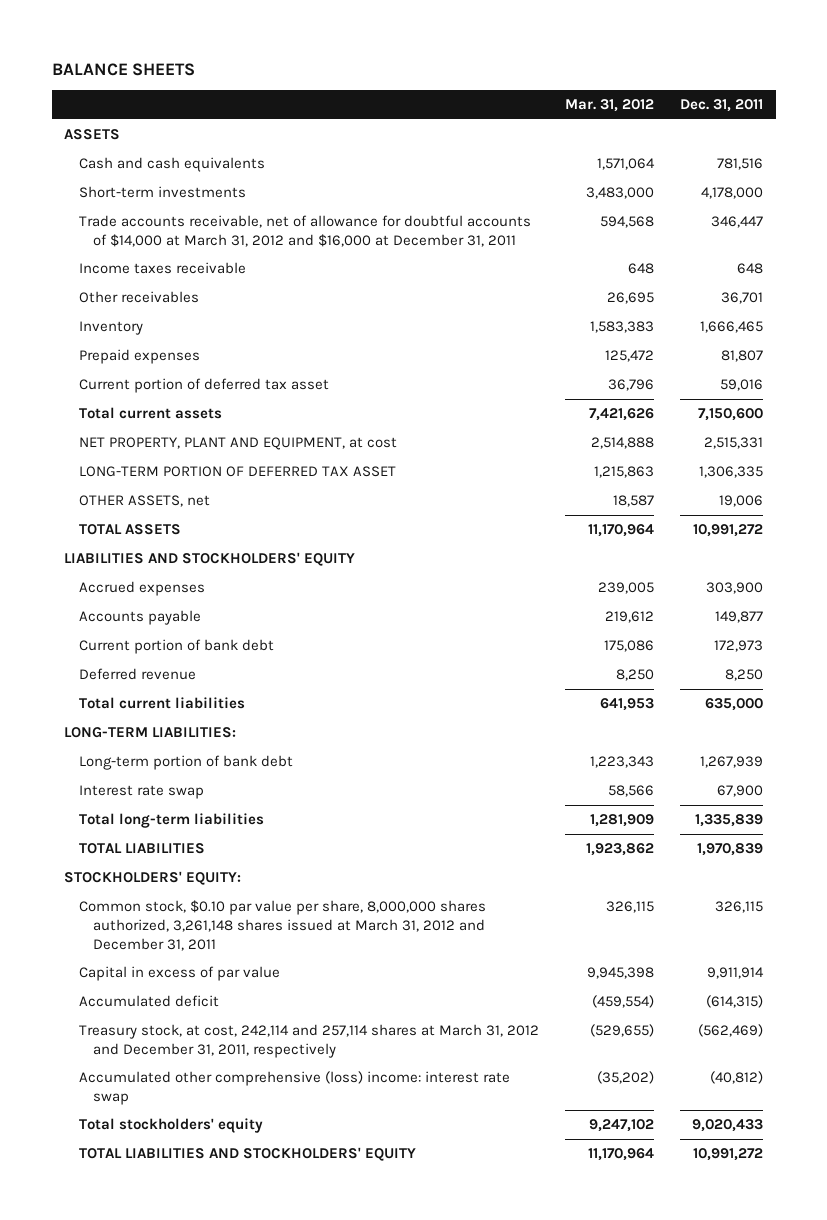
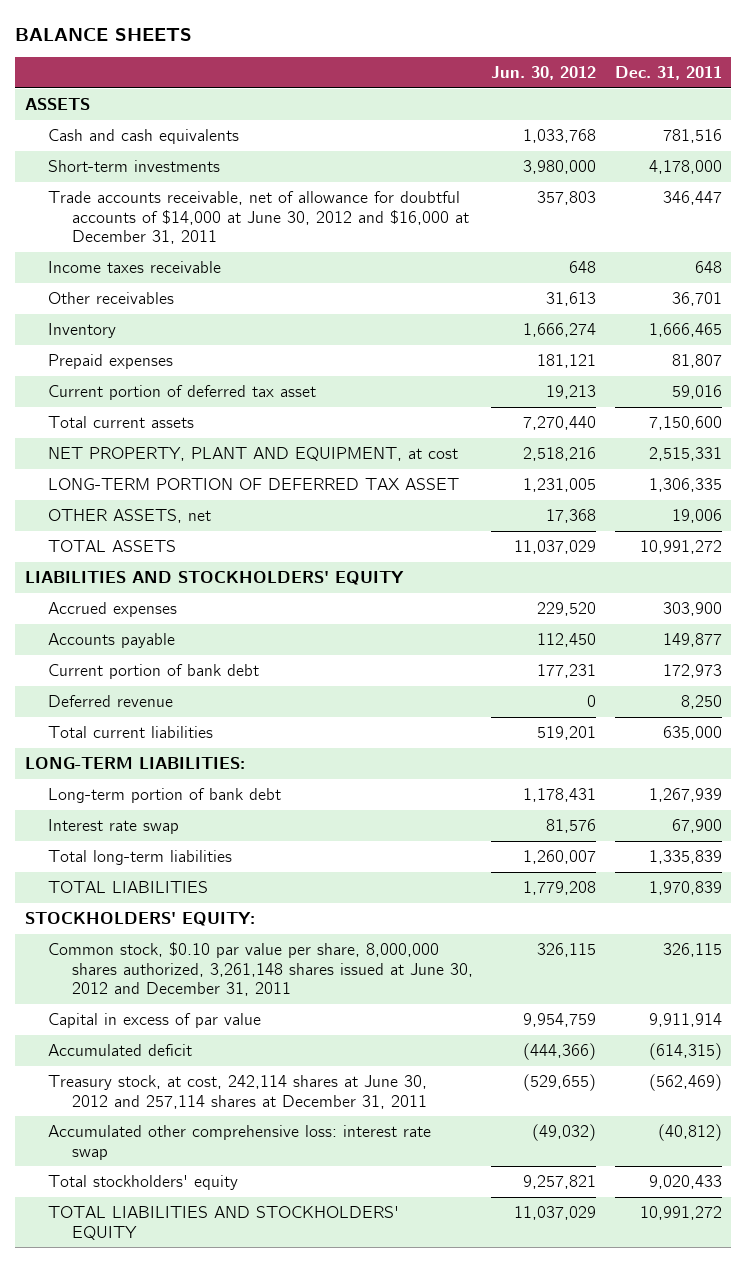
[564,99,654,113] Mar. 31, 2012 -> none
none -> [491,66,597,81] Jun. 30, 2012
[78,215,531,247] Trade accounts receivable, net of allowance for doubtful accounts of $14,000 at March 31, 2012 and $16,000 at December 31, 2011 -> [48,190,469,245] Trade accounts receivable, net of allowance for doubtful accounts of $14,000 at June 30, 2012 and $16,000 at December 31, 2011
[78,900,486,951] Common stock, $0.10 par value per share, 8,000,000 shares authorized, 3,261,148 shares issued at March 31, 2012 and December 31, 2011 -> [48,941,473,997] Common stock, $0.10 par value per share, 8,000,000 shares authorized, 3,261,148 shares issued at June 30, 2012 and December 31, 2011
[78,1024,539,1058] Treasury stock, at cost, 242,114 and 257,114 shares at March 31, 2012 and December 31, 2011, respectively -> [48,1074,428,1109] Treasury stock, at cost, 242,114 shares at June 30, 2012 and 257,114 shares at December 31, 2011
[78,1071,510,1105] Accumulated other comprehensive (loss) income: interest rate swap -> [48,1124,432,1160] Accumulated other comprehensive loss: interest rate swap

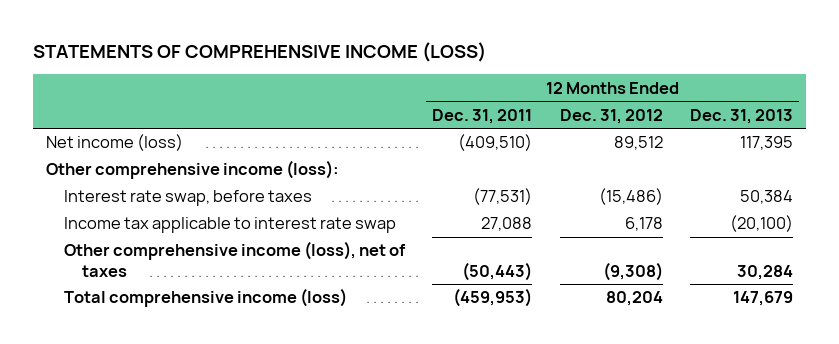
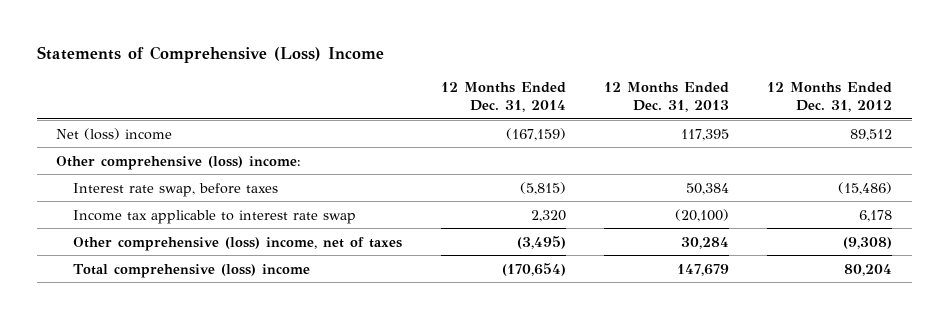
[32,42,486,63] STATEMENTS OF COMPREHENSIVE INCOME (LOSS) -> [36,46,384,64] Statements of Comprehensive (Loss) Income
[432,108,533,124] Dec. 31, 2011 -> none
none -> [440,82,566,113] 12 Months Ended Dec. 31, 2014
[46,134,184,152] Net income (loss) -> [55,127,172,140] Net (loss) income
[46,160,340,180] Other comprehensive income (loss): -> [55,155,301,170] Other comprehensive (loss) income:
[64,241,407,277] Other comprehensive income (loss), net of taxes -> [73,236,403,251] Other comprehensive (loss) income, net of taxes
[64,288,348,308] Total comprehensive income (loss) -> [73,263,311,278] Total comprehensive (loss) income

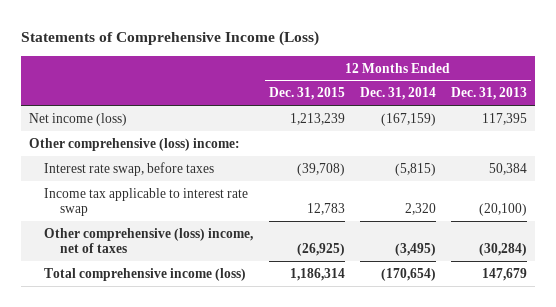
[36,46,384,64] Statements of Comprehensive (Loss) Income -> [21,31,320,47] Statements of Comprehensive Income (Loss)
[767,82,893,113] 12 Months Ended Dec. 31, 2012 -> none
none -> [268,87,345,101] Dec. 31, 2015
[55,127,172,140] Net (loss) income -> [28,112,127,126] Net income (loss)
[681,236,730,249] 30,284 -> [479,243,528,257] (30,284)
[73,263,311,278] Total comprehensive (loss) income -> [44,267,247,281] Total comprehensive income (loss)

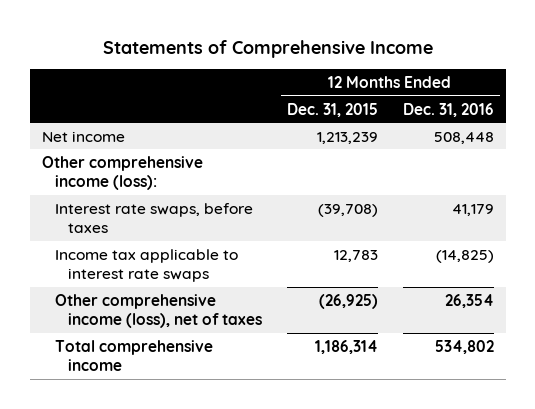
[21,31,320,47] Statements of Comprehensive Income (Loss) -> [102,39,433,58] Statements of Comprehensive Income
[359,87,436,101] Dec. 31, 2014 -> none
[451,87,528,101] Dec. 31, 2013 -> none
none -> [402,102,494,117] Dec. 31, 2016
[28,112,127,126] Net income (loss) -> [41,130,125,142] Net income
[28,137,240,151] Other comprehensive (loss) income: -> [41,155,203,191] Other comprehensive income (loss):
[44,161,215,176] Interest rate swap, before taxes -> [55,202,254,234] Interest rate swaps, before taxes
[44,187,249,217] Income tax applicable to interest rate swap -> [55,248,239,283] Income tax applicable to interest rate swaps
[44,227,254,254] Other comprehensive (loss) income, net of taxes -> [55,293,263,329] Other comprehensive income (loss), net of taxes
[44,267,247,281] Total comprehensive income (loss) -> [55,339,214,372] Total comprehensive income

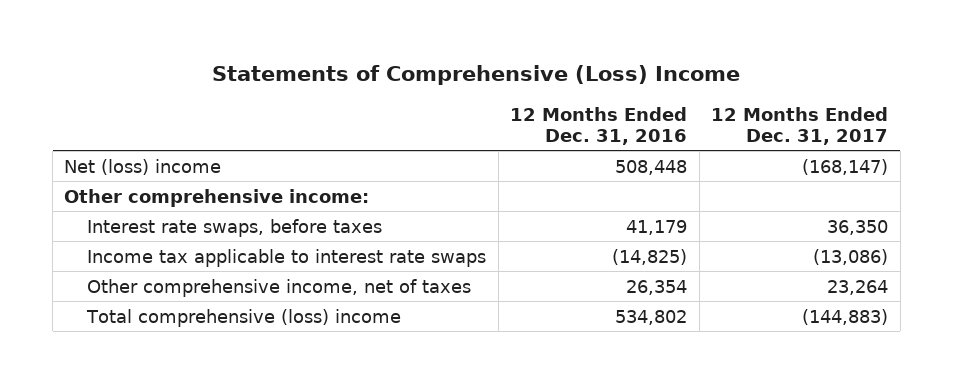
[102,39,433,58] Statements of Comprehensive Income -> [212,64,741,85] Statements of Comprehensive (Loss) Income
[286,102,378,117] Dec. 31, 2015 -> none
none -> [711,106,889,145] 12 Months Ended Dec. 31, 2017
[41,130,125,142] Net income -> [64,158,222,175] Net (loss) income
[41,155,203,191] Other comprehensive income (loss): -> [64,188,370,207] Other comprehensive income:
[55,293,263,329] Other comprehensive income (loss), net of taxes -> [87,278,472,297] Other comprehensive income, net of taxes
[55,339,214,372] Total comprehensive income -> [86,308,402,327] Total comprehensive (loss) income

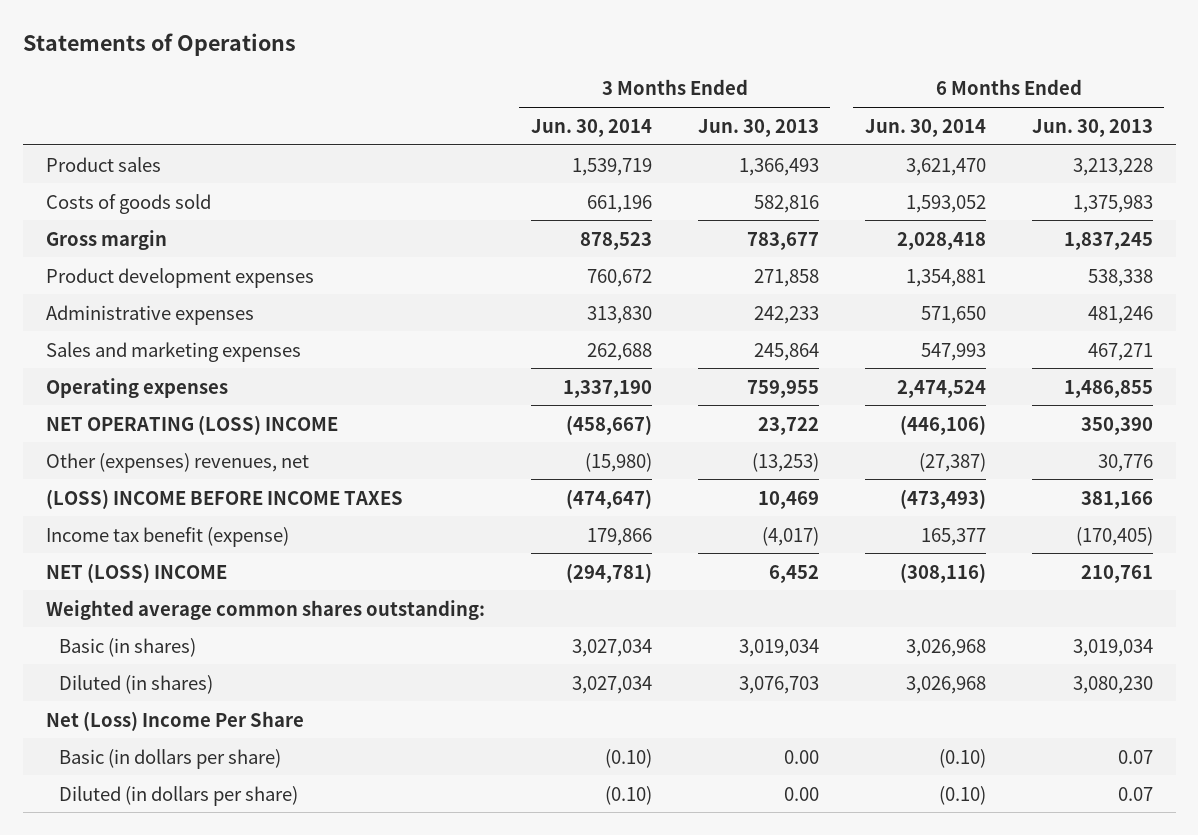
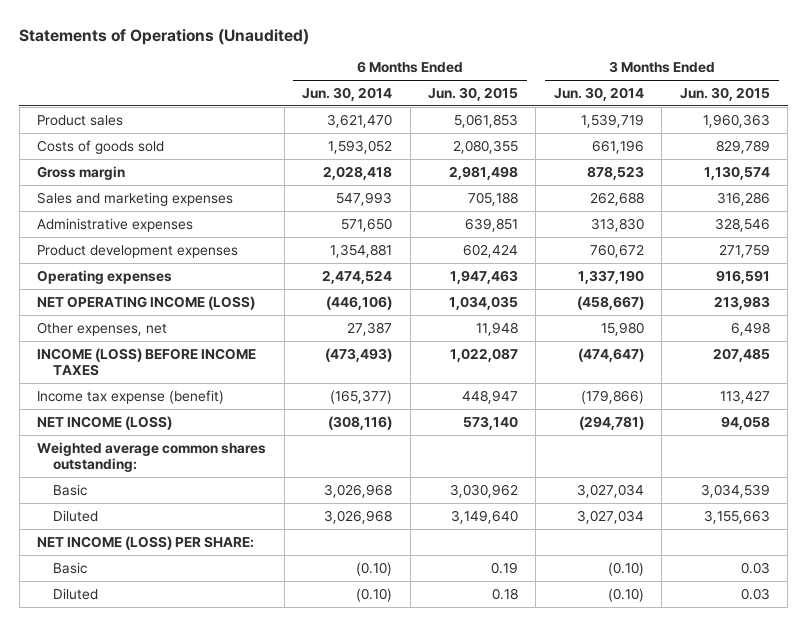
[22,33,296,57] Statements of Operations -> [19,28,310,45] Statements of Operations (Unaudited)
[697,118,819,137] Jun. 30, 2013 -> none
[1031,118,1153,137] Jun. 30, 2013 -> none
none -> [428,86,519,101] Jun. 30, 2015
none -> [679,86,770,101] Jun. 30, 2015
[45,304,254,325] Administrative expenses -> [37,217,194,232] Administrative expenses
[45,267,314,288] Product development expenses -> [37,244,239,258] Product development expenses
[45,414,338,435] NET OPERATING (LOSS) INCOME -> [37,295,256,310] NET OPERATING INCOME (LOSS)
[45,452,309,473] Other (expenses) revenues, net -> [37,321,168,336] Other expenses, net
[584,452,652,472] (15,980) -> [600,321,644,336] 15,980
[918,452,986,472] (27,387) -> [347,321,393,336] 27,387
[45,488,403,509] (LOSS) INCOME BEFORE INCOME TAXES -> [37,347,257,377] INCOME (LOSS) BEFORE INCOME TAXES
[45,526,289,547] Income tax benefit (expense) -> [37,389,225,404] Income tax expense (benefit)
[586,527,652,546] 179,866 -> [580,389,644,404] (179,866)
[920,527,986,546] 165,377 -> [330,389,393,404] (165,377)
[45,562,227,583] NET (LOSS) INCOME -> [37,415,173,430] NET INCOME (LOSS)
[58,637,196,657] Basic (in shares) -> [53,483,88,496] Basic
[58,674,213,694] Diluted (in shares) -> [53,509,99,522] Diluted
[45,710,304,731] Net (Loss) Income Per Share -> [37,535,255,550] NET INCOME (LOSS) PER SHARE:
[58,748,281,769] Basic (in dollars per share) -> [53,561,88,574] Basic
[58,785,298,806] Diluted (in dollars per share) -> [53,587,99,600] Diluted

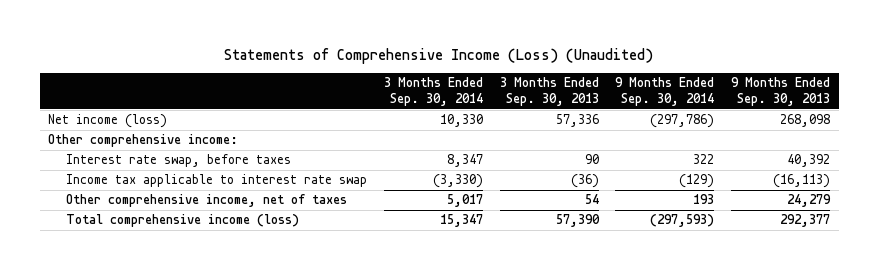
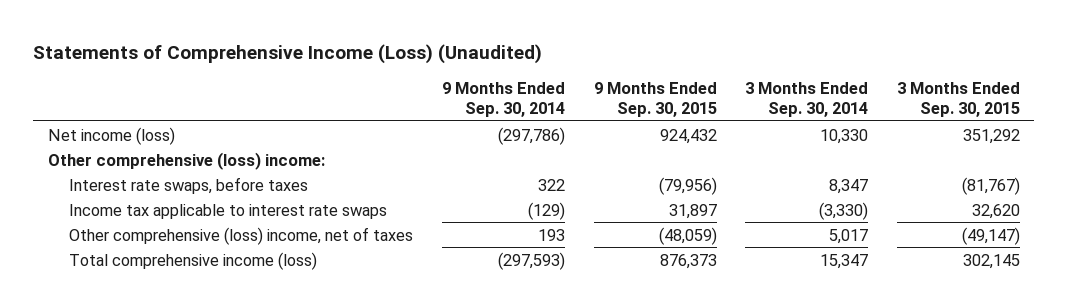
[499,77,599,106] 3 Months Ended Sep. 30, 2013 -> none
[731,77,831,106] 9 Months Ended Sep. 30, 2013 -> none
none -> [593,82,717,118] 9 Months Ended Sep. 30, 2015
none -> [896,82,1020,118] 3 Months Ended Sep. 30, 2015
[48,134,239,148] Other comprehensive income: -> [47,151,325,170] Other comprehensive (loss) income:
[66,154,292,168] Interest rate swap, before taxes -> [69,176,309,194] Interest rate swaps, before taxes
[66,174,368,188] Income tax applicable to interest rate swap -> [69,203,388,219] Income tax applicable to interest rate swaps
[66,194,348,208] Other comprehensive income, net of taxes -> [69,226,414,245] Other comprehensive (loss) income, net of taxes

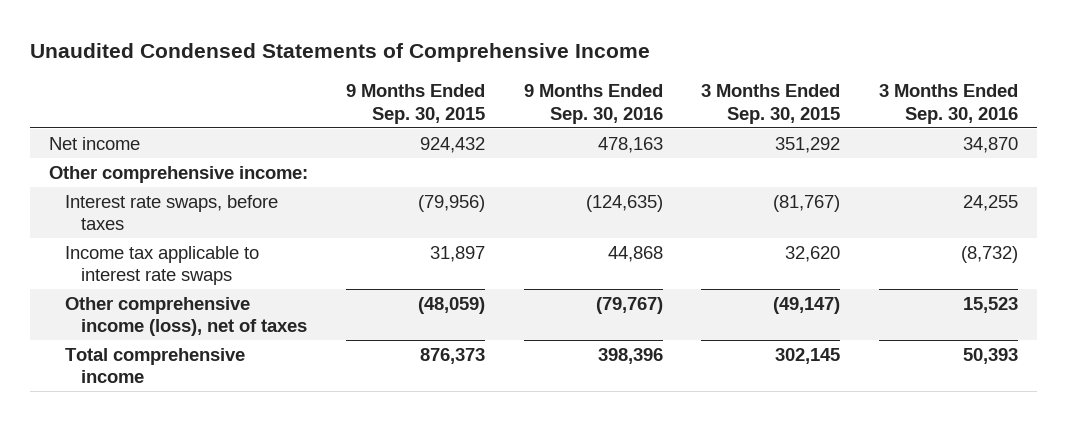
[33,44,543,65] Statements of Comprehensive Income (Loss) (Unaudited) -> [29,43,650,63] Unaudited Condensed Statements of Comprehensive Income
[441,82,565,118] 9 Months Ended Sep. 30, 2014 -> none
[745,82,869,118] 3 Months Ended Sep. 30, 2014 -> none
none -> [523,84,663,124] 9 Months Ended Sep. 30, 2016
none -> [878,84,1018,124] 3 Months Ended Sep. 30, 2016
[47,126,175,145] Net income (loss) -> [48,136,140,150] Net income
[47,151,325,170] Other comprehensive (loss) income: -> [48,165,308,183] Other comprehensive income:
[69,226,414,245] Other comprehensive (loss) income, net of taxes -> [64,296,307,337] Other comprehensive income (loss), net of taxes
[69,251,318,270] Total comprehensive income (loss) -> [64,347,245,384] Total comprehensive income

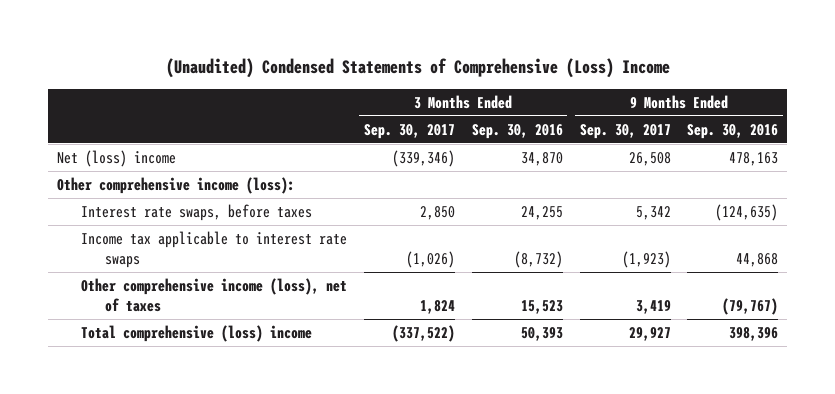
[29,43,650,63] Unaudited Condensed Statements of Comprehensive Income -> [165,57,670,78] (Unaudited) Condensed Statements of Comprehensive (Loss) Income
[346,84,486,124] 9 Months Ended Sep. 30, 2015 -> none
[701,84,841,124] 3 Months Ended Sep. 30, 2015 -> none
none -> [363,123,455,139] Sep. 30, 2017
none -> [579,123,671,139] Sep. 30, 2017
[48,136,140,150] Net income -> [56,150,176,168] Net (loss) income
[48,165,308,183] Other comprehensive income: -> [56,177,295,195] Other comprehensive income (loss):
[64,347,245,384] Total comprehensive income -> [80,325,312,343] Total comprehensive (loss) income

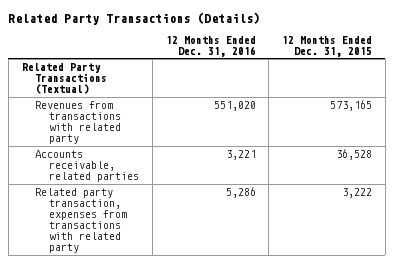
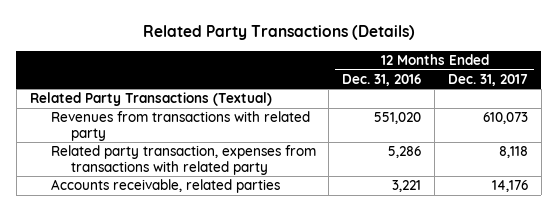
[282,35,373,57] 12 Months Ended Dec. 31, 2015 -> none
none -> [447,73,528,86] Dec. 31, 2017
[35,149,140,183] Accounts receivable, related parties -> [50,179,280,194] Accounts receivable, related parties

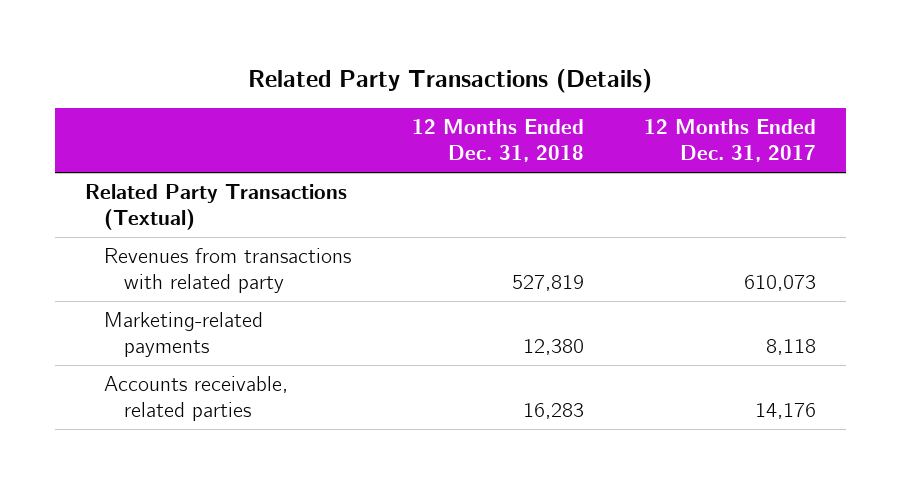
[342,73,422,86] Dec. 31, 2016 -> none
none -> [411,119,584,163] 12 Months Ended Dec. 31, 2018
[50,145,316,175] Related party transaction, expenses from transactions with related party -> [104,312,264,358] Marketing-related payments

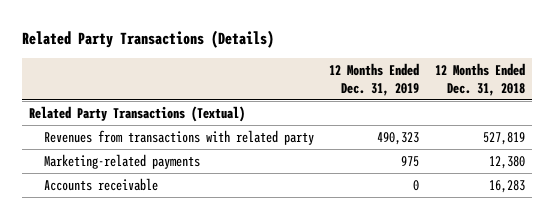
[643,119,816,163] 12 Months Ended Dec. 31, 2017 -> none
none -> [329,62,420,96] 12 Months Ended Dec. 31, 2019
[104,376,289,422] Accounts receivable, related parties -> [44,177,159,191] Accounts receivable

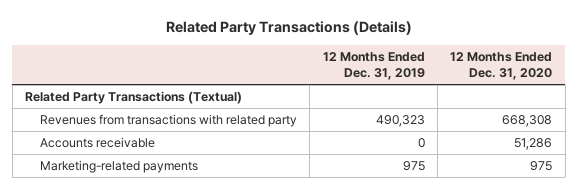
[434,62,525,96] 12 Months Ended Dec. 31, 2018 -> none
none -> [450,52,553,81] 12 Months Ended Dec. 31, 2020
[44,153,201,169] Marketing-related payments -> [39,160,198,174] Marketing-related payments

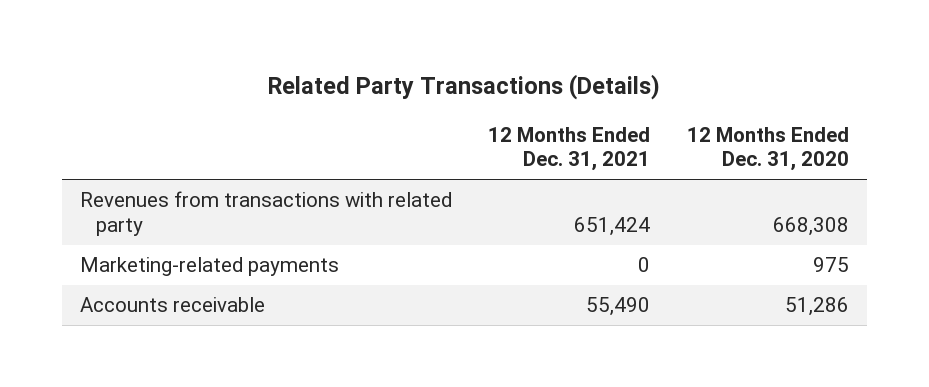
[322,52,425,81] 12 Months Ended Dec. 31, 2019 -> none
none -> [488,127,651,172] 12 Months Ended Dec. 31, 2021
[25,91,243,105] Related Party Transactions (Textual) -> none
[39,137,155,149] Accounts receivable -> [80,297,266,313] Accounts receivable

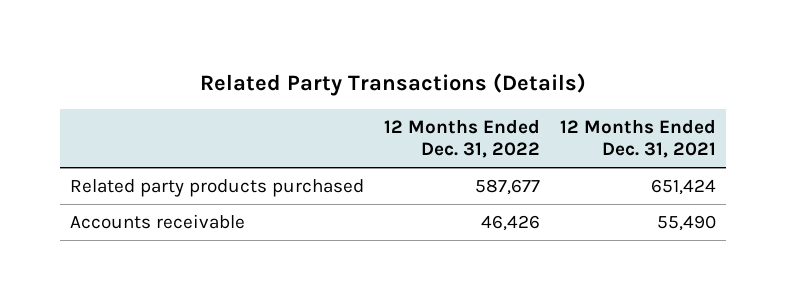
[686,127,849,172] 12 Months Ended Dec. 31, 2020 -> none
none -> [384,118,541,159] 12 Months Ended Dec. 31, 2022
[80,257,340,277] Marketing-related payments -> none
[80,191,453,236] Revenues from transactions with related party -> [70,178,365,197] Related party products purchased

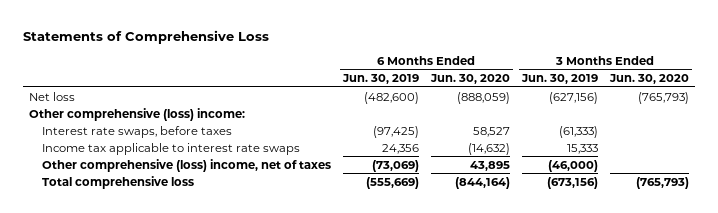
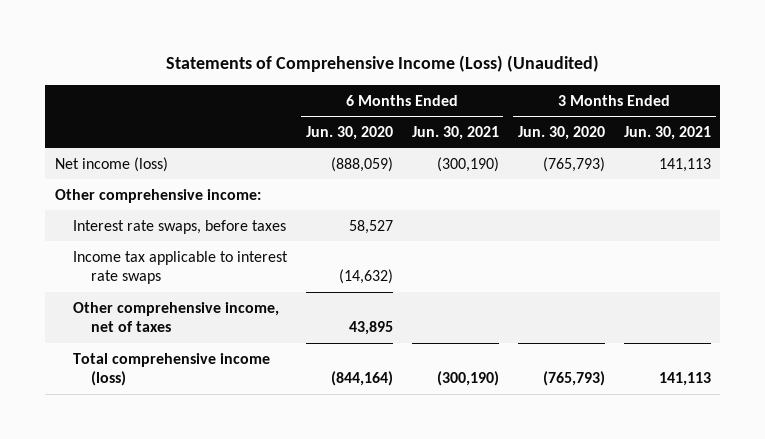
[23,30,270,45] Statements of Comprehensive Loss -> [165,55,599,73] Statements of Comprehensive Income (Loss) (Unaudited)
[341,74,419,85] Jun. 30, 2019 -> none
[520,74,598,85] Jun. 30, 2019 -> none
none -> [411,125,499,140] Jun. 30, 2021
none -> [623,125,711,140] Jun. 30, 2021
[29,91,76,101] Net loss -> [54,156,168,172] Net income (loss)
[29,107,246,121] Other comprehensive (loss) income: -> [54,188,261,203] Other comprehensive income:
[42,158,332,172] Other comprehensive (loss) income, net of taxes -> [72,301,279,333] Other comprehensive income, net of taxes
[42,175,195,189] Total comprehensive loss -> [72,352,270,387] Total comprehensive income (loss)

